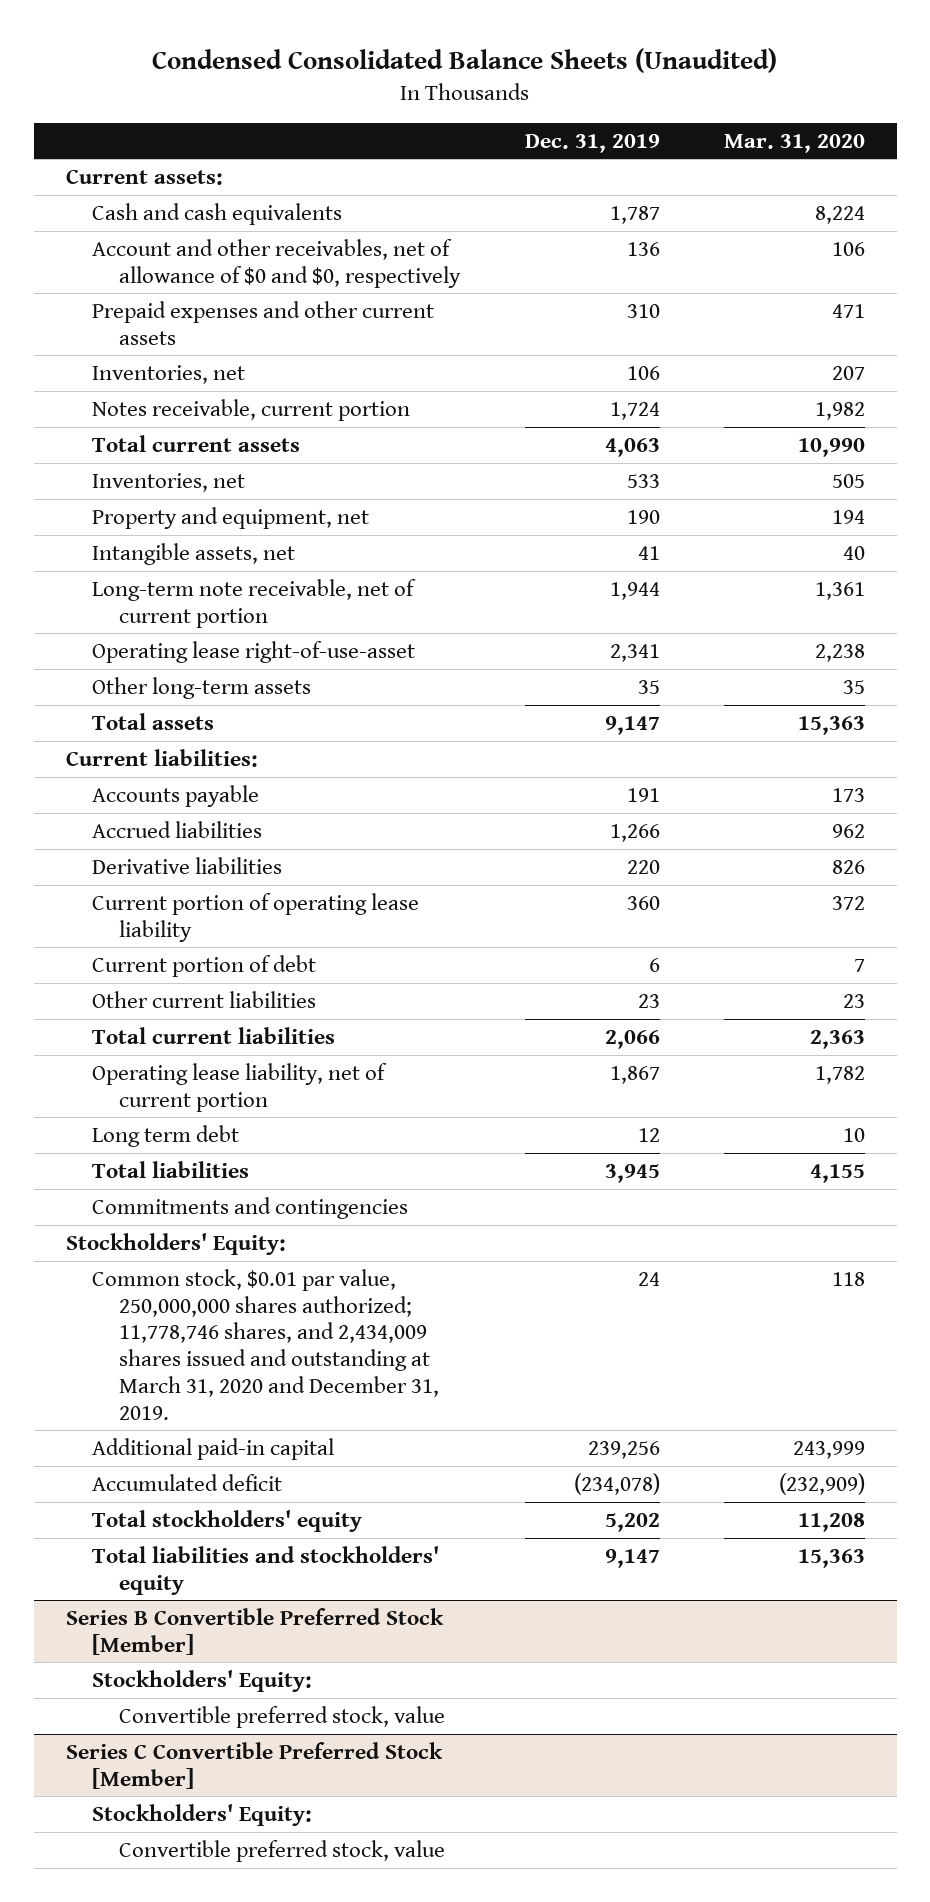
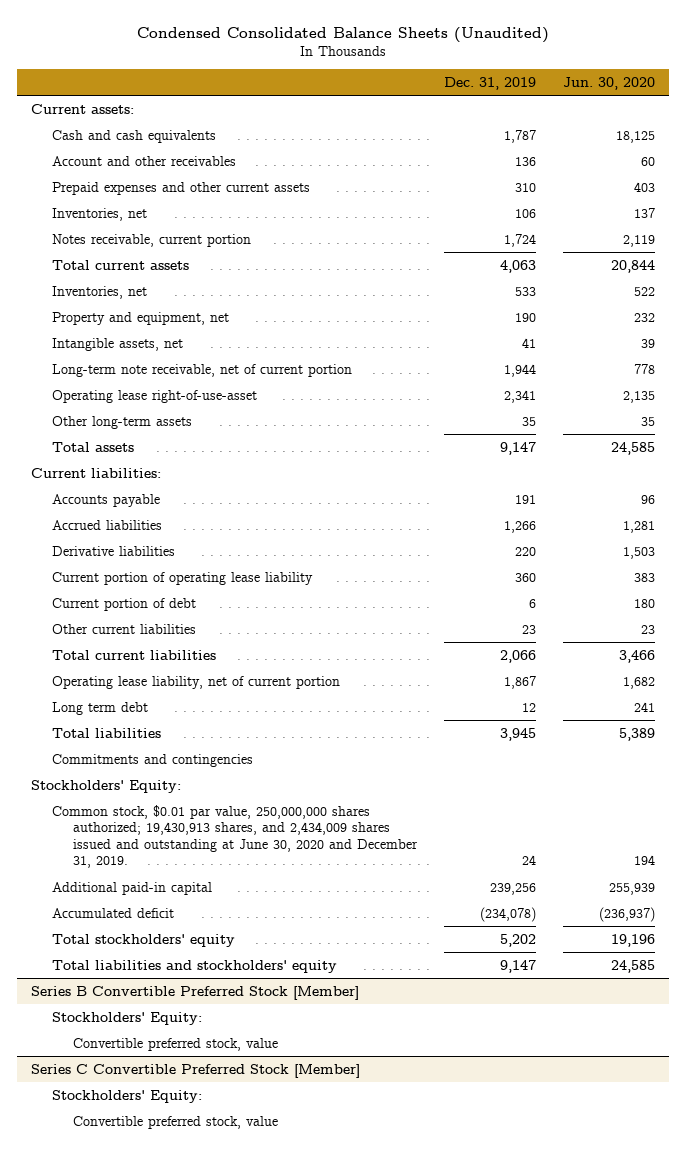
[723,133,865,153] Mar. 31, 2020 -> none
none -> [563,76,656,90] Jun. 30, 2020
[92,238,462,288] Account and other receivables, net of allowance of $0 and $0, respectively -> [51,155,236,166] Account and other receivables
[92,1268,440,1420] Common stock, $0.01 par value, 250,000,000 shares authorized; 11,778,746 shares, and 2,434,009 shares issued and outstanding at March 31, 2020 and December 31, 2019. -> [51,804,418,869] Common stock, $0.01 par value, 250,000,000 shares authorized; 19,430,913 shares, and 2,434,009 shares issued and outstanding at June 30, 2020 and December 31, 2019.

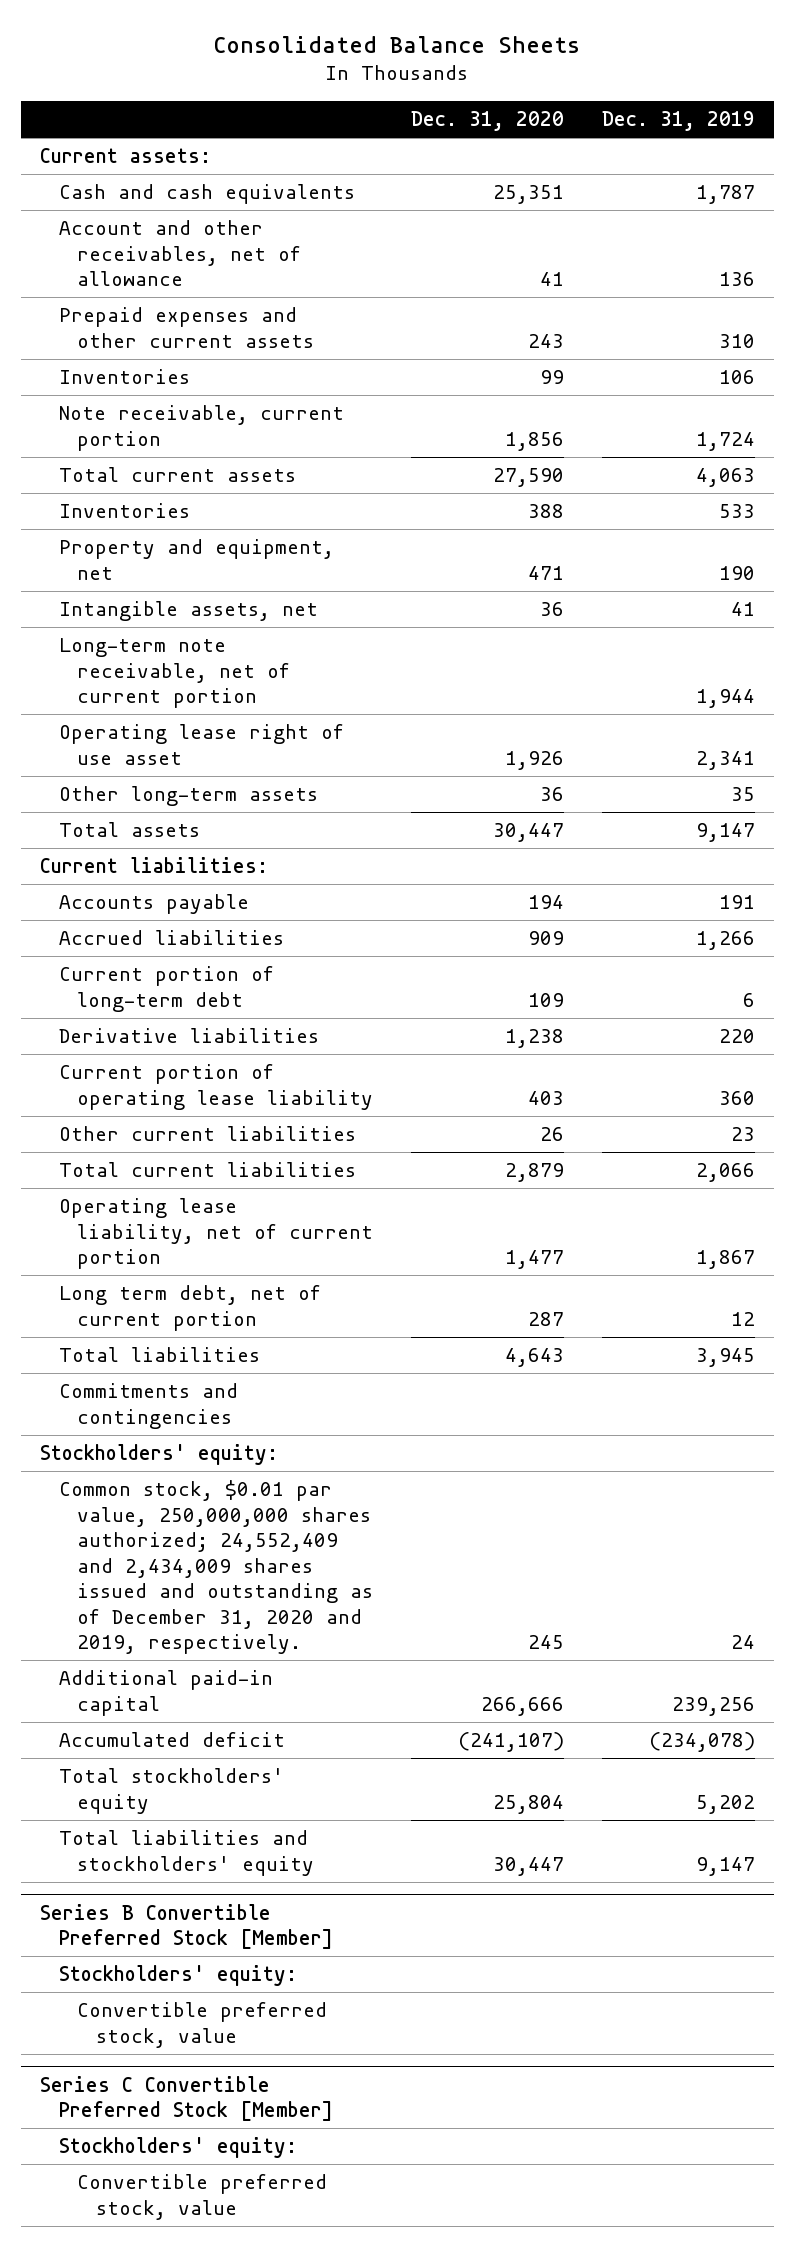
[137,26,550,43] Condensed Consolidated Balance Sheets (Unaudited) -> [213,35,581,53] Consolidated Balance Sheets
[563,76,656,90] Jun. 30, 2020 -> none
none -> [411,111,565,132] Dec. 31, 2020
[51,155,236,166] Account and other receivables -> [58,220,302,287] Account and other receivables, net of allowance
[51,207,147,221] Inventories, net -> [58,369,190,385] Inventories
[51,233,251,247] Notes receivable, current portion -> [58,405,344,451] Note receivable, current portion
[51,285,147,299] Inventories, net -> [58,503,190,519] Inventories
[51,389,257,403] Operating lease right-of-use-asset -> [58,724,344,765] Operating lease right of use asset
none -> [58,966,274,1012] Current portion of long-term debt
[51,597,196,611] Current portion of debt -> none
[51,701,148,715] Long term debt -> [58,1285,321,1331] Long term debt, net of current portion
[30,779,181,793] Stockholders' Equity: -> [39,1444,278,1466] Stockholders' equity:
[51,804,418,869] Common stock, $0.01 par value, 250,000,000 shares authorized; 19,430,913 shares, and 2,434,009 shares issued and outstanding at June 30, 2020 and December 31, 2019. -> [58,1480,374,1655] Common stock, $0.01 par value, 250,000,000 shares authorized; 24,552,409 and 2,434,009 shares issued and outstanding as of December 31, 2020 and 2019, respectively.
[51,1011,202,1025] Stockholders' Equity: -> [58,1965,297,1987] Stockholders' equity:
[51,1089,202,1103] Stockholders' Equity: -> [58,2137,297,2159] Stockholders' equity:

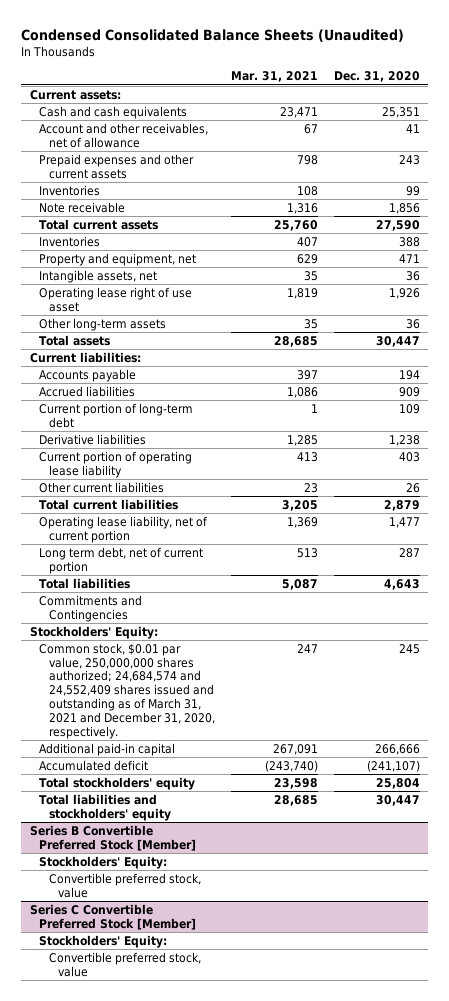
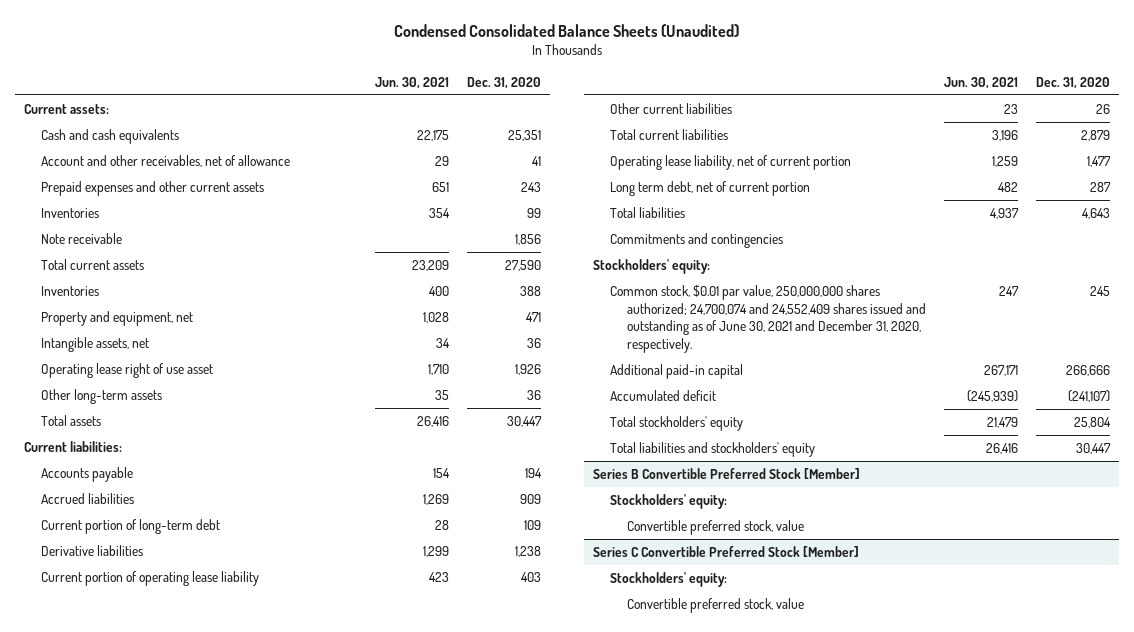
[230,71,318,83] Mar. 31, 2021 -> none
none -> [374,76,449,89] Jun. 30, 2021
[39,594,143,622] Commitments and Contingencies -> [610,233,784,249] Commitments and contingencies
[29,625,158,639] Stockholders' Equity: -> [593,259,711,275] Stockholders' equity:
[39,642,215,739] Common stock, $0.01 par value, 250,000,000 shares authorized; 24,684,574 and 24,552,409 shares issued and outstanding as of March 31, 2021 and December 31, 2020, respectively. -> [610,285,926,353] Common stock, $0.01 par value, 250,000,000 shares authorized; 24,700,074 and 24,552,409 shares issued and outstanding as of June 30, 2021 and December 31, 2020, respectively.
[39,855,168,869] Stockholders' Equity: -> [610,494,728,510] Stockholders' equity:
[39,934,168,948] Stockholders' Equity: -> [610,572,728,588] Stockholders' equity:

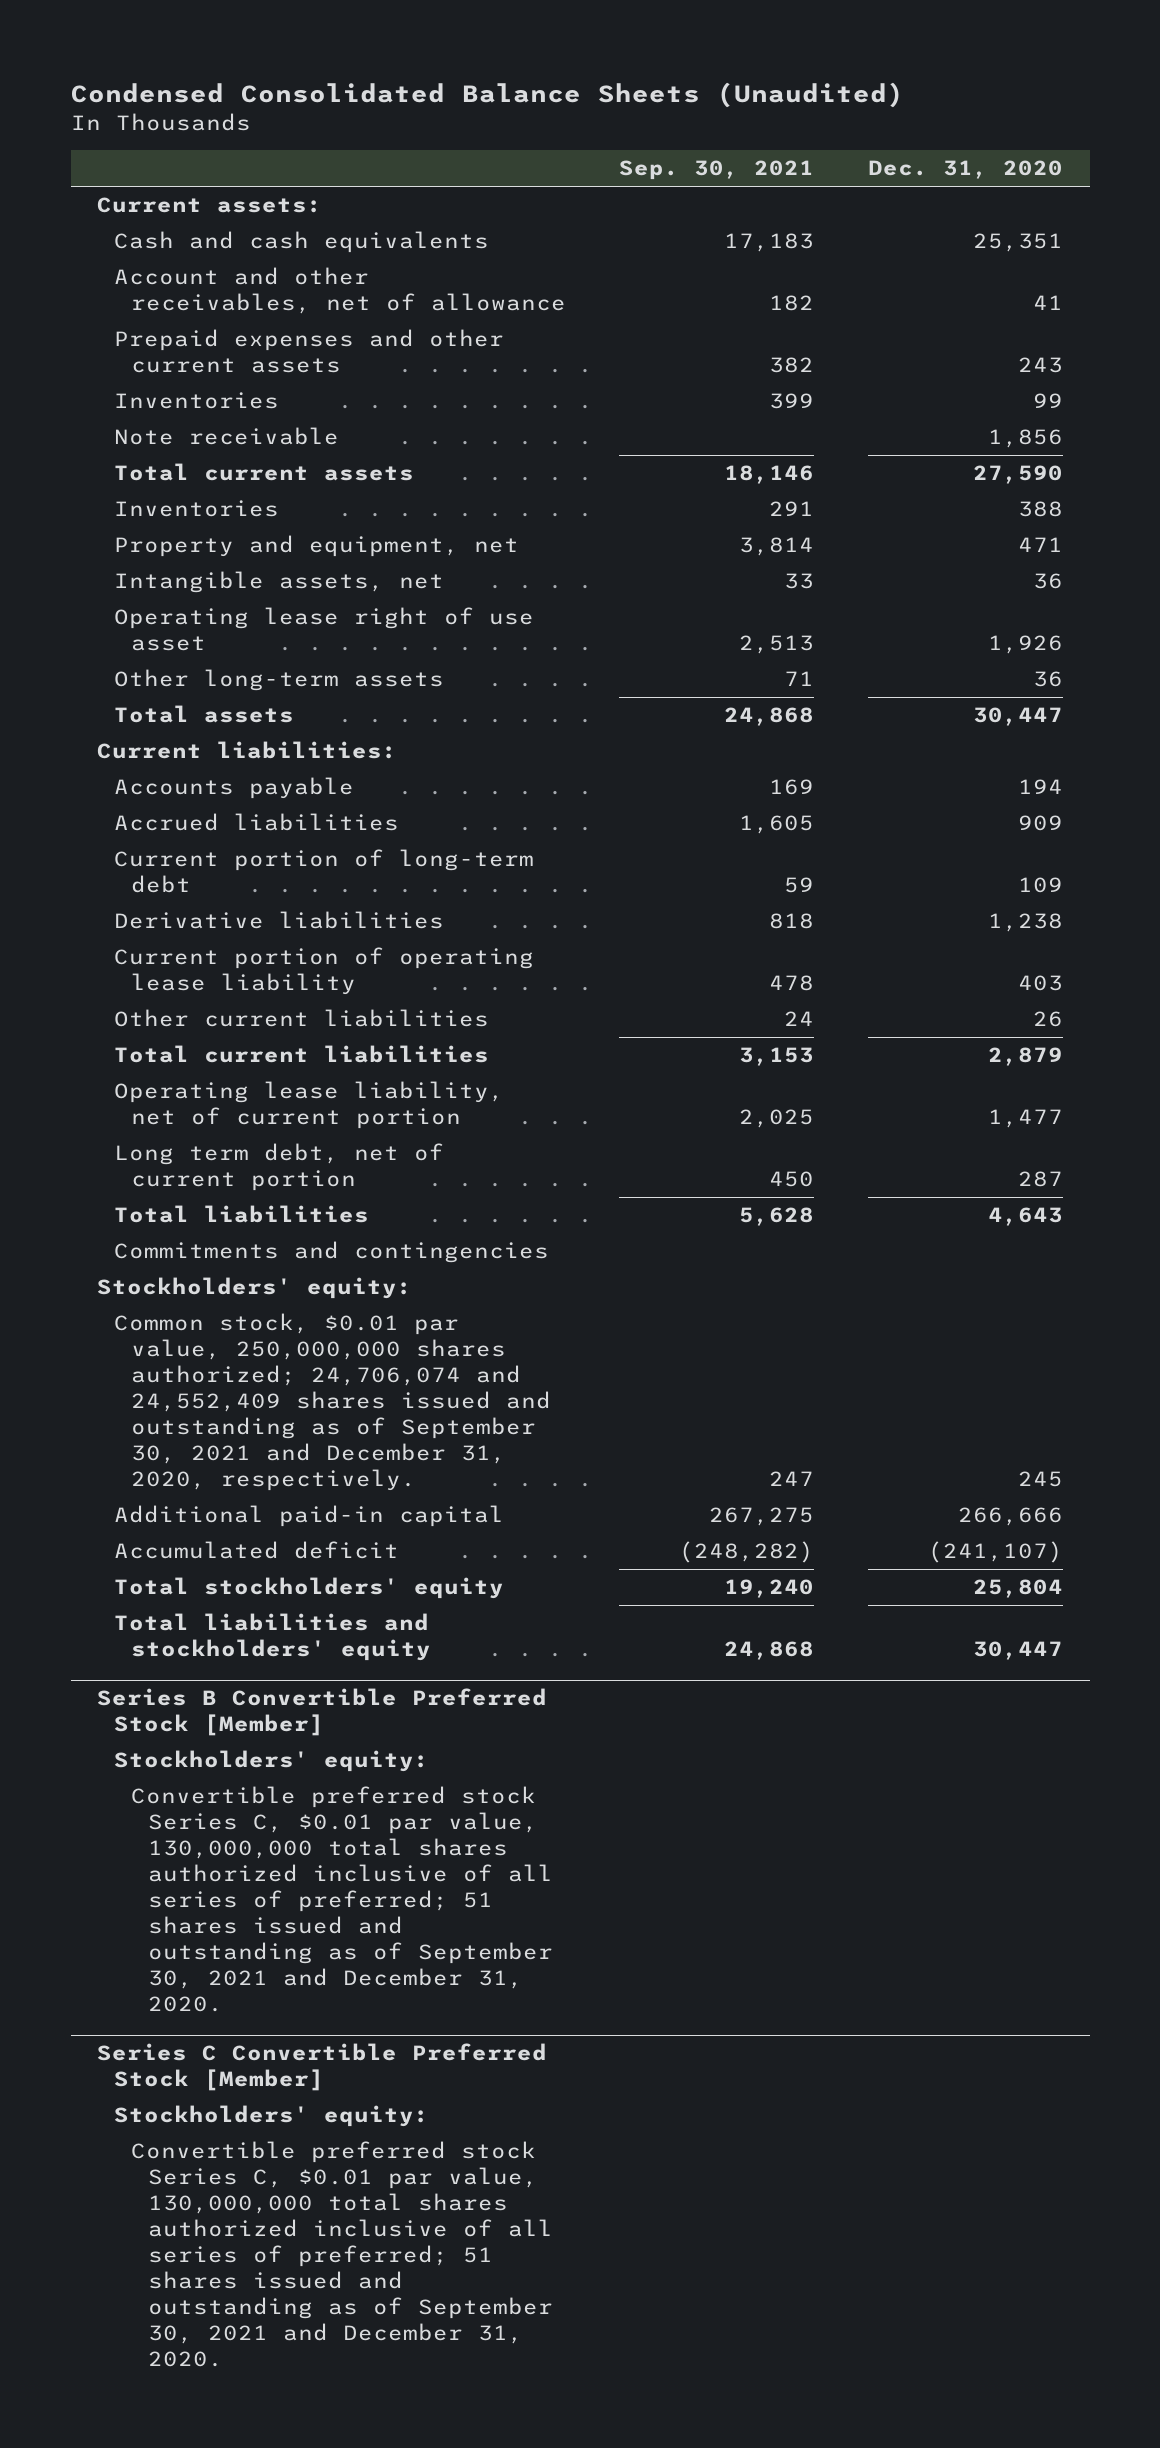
[374,76,449,89] Jun. 30, 2021 -> none
none -> [619,160,815,181] Sep. 30, 2021
[610,285,926,353] Common stock, $0.01 par value, 250,000,000 shares authorized; 24,700,074 and 24,552,409 shares issued and outstanding as of June 30, 2021 and December 31, 2020, respectively. -> [114,1313,551,1492] Common stock, $0.01 par value, 250,000,000 shares authorized; 24,706,074 and 24,552,409 shares issued and outstanding as of September 30, 2021 and December 31, 2020, respectively.
[626,520,804,536] Convertible preferred stock, value -> [130,1786,553,2013] Convertible preferred stock Series C, $0.01 par value, 130,000,000 total shares authorized inclusive of all series of preferred; 51 shares issued and outstanding as of September 30, 2021 and December 31, 2020.
[626,598,804,614] Convertible preferred stock, value -> [130,2141,553,2368] Convertible preferred stock Series C, $0.01 par value, 130,000,000 total shares authorized inclusive of all series of preferred; 51 shares issued and outstanding as of September 30, 2021 and December 31, 2020.

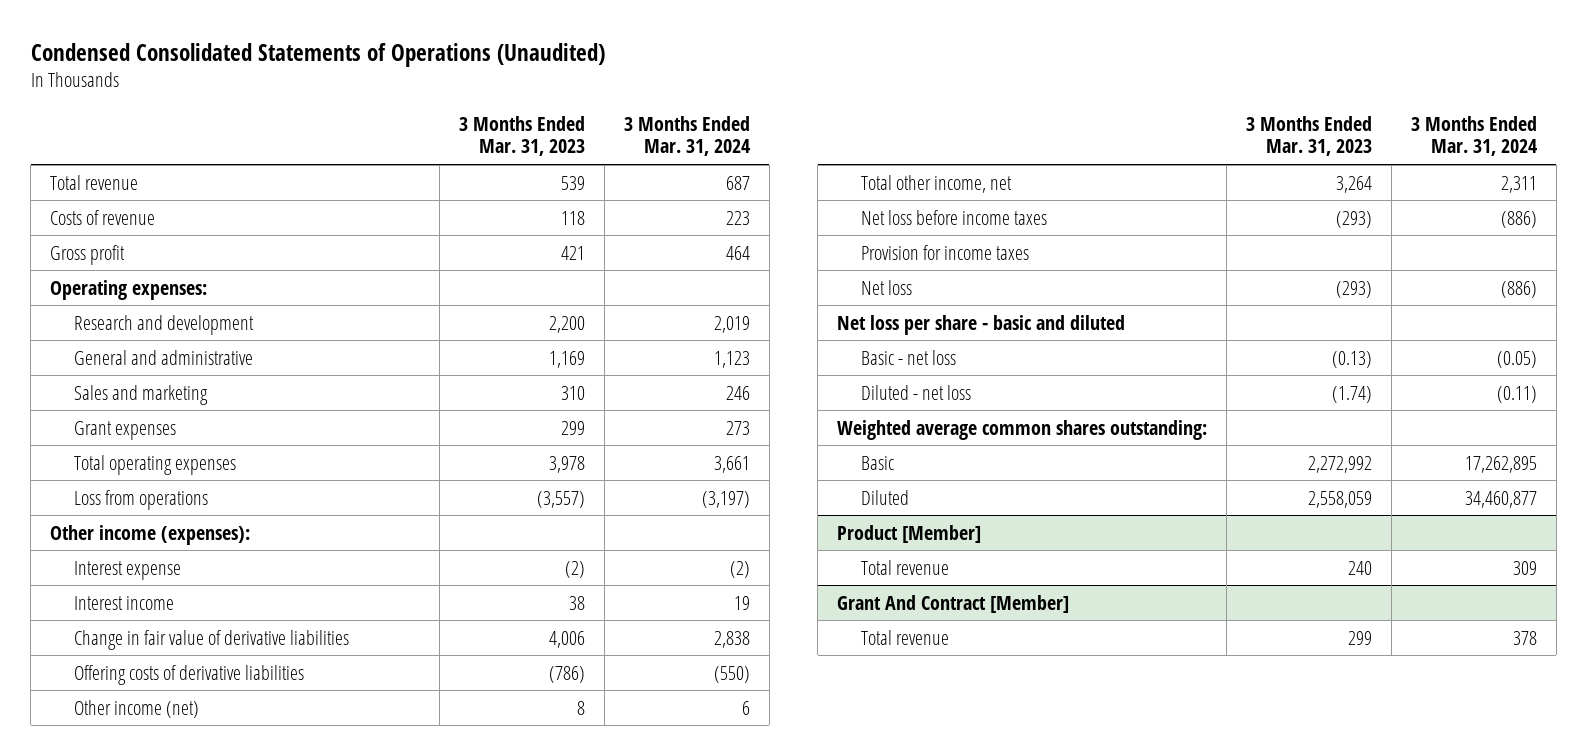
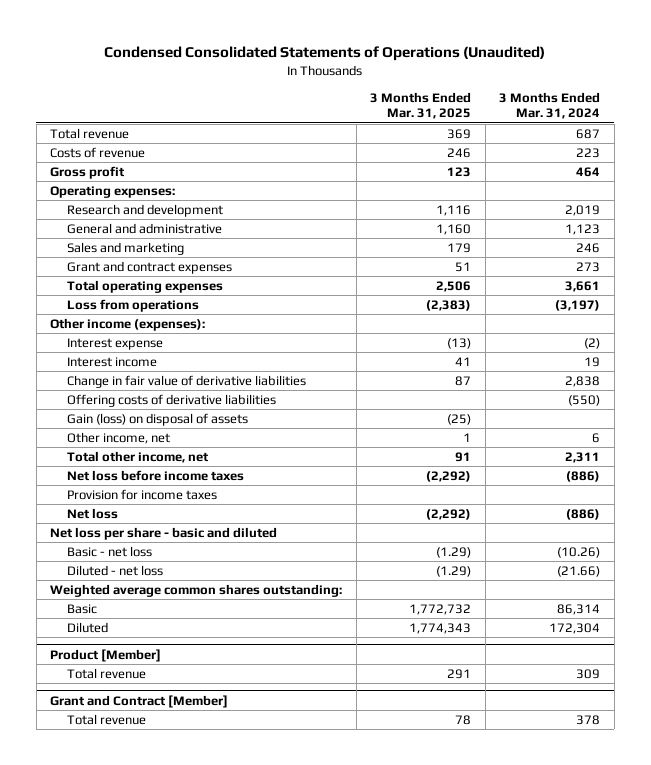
[458,115,585,157] 3 Months Ended Mar. 31, 2023 -> none
none -> [370,91,472,120] 3 Months Ended Mar. 31, 2025
[74,420,177,440] Grant expenses -> [66,261,232,275] Grant and contract expenses
none -> [66,413,248,427] Gain (loss) on disposal of assets
[74,699,200,718] Other income (net) -> [66,432,170,445] Other income, net
[1496,350,1537,368] (0.05) -> [557,547,601,559] (10.26)
[1496,385,1537,403] (0.11) -> [557,566,601,578] (21.66)
[1464,455,1537,473] 17,262,895 -> [557,604,601,616] 86,314
[1464,490,1537,508] 34,460,877 -> [549,623,601,635] 172,304
[837,594,1070,613] Grant And Contract [Member] -> [50,694,229,708] Grant and Contract [Member]

